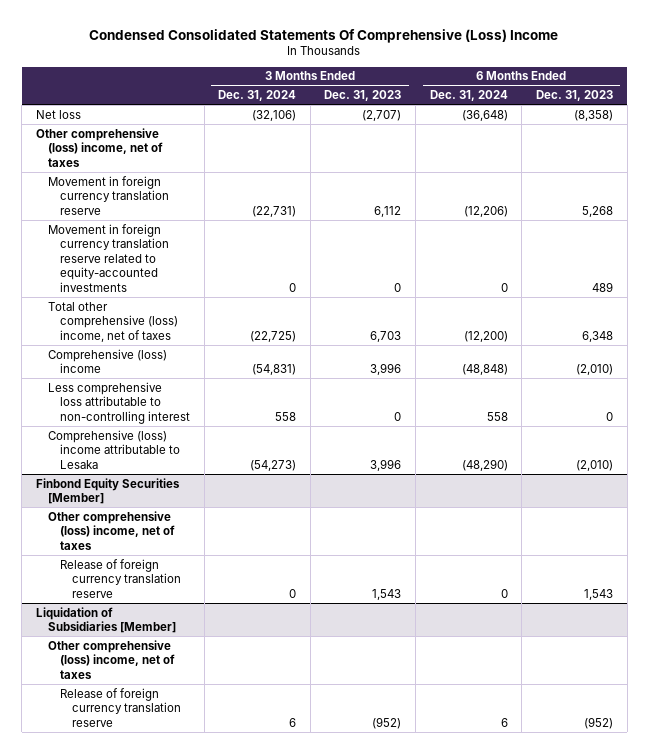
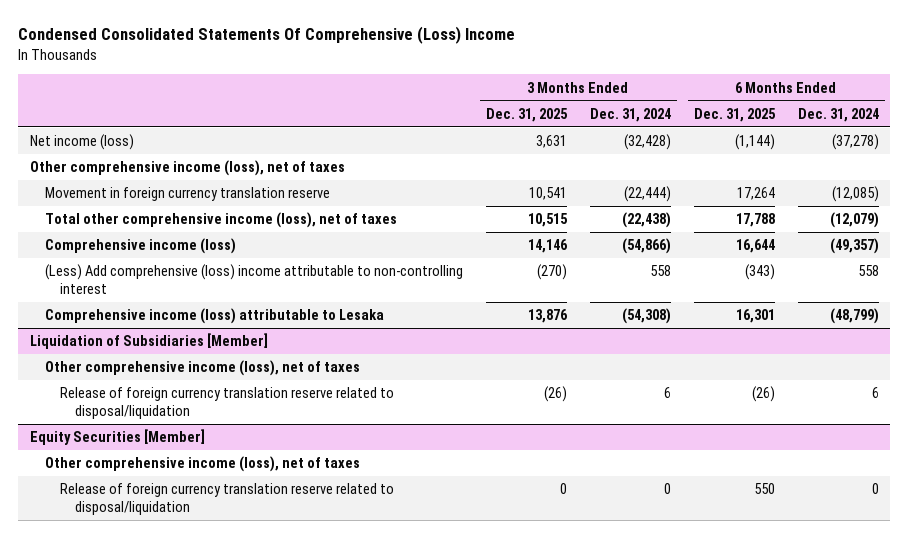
[324,90,402,102] Dec. 31, 2023 -> none
[536,90,614,102] Dec. 31, 2023 -> none
none -> [485,107,568,122] Dec. 31, 2025
none -> [693,107,776,122] Dec. 31, 2025
[47,223,169,292] Movement in foreign currency translation reserve related to equity-accounted investments -> none
[35,477,180,505] Finbond Equity Securities [Member] -> none
[47,510,175,550] Other comprehensive (loss) income, net of taxes -> none
[59,558,181,598] Release of foreign currency translation reserve -> none
[35,109,81,119] Net loss -> [29,134,134,151] Net income (loss)
[252,109,297,121] (32,106) -> [623,134,671,151] (32,428)
[461,109,508,121] (36,648) -> [831,134,879,151] (37,278)
[35,127,163,167] Other comprehensive (loss) income, net of taxes -> [29,160,345,177] Other comprehensive income (loss), net of taxes
[252,205,297,217] (22,731) -> [623,186,671,203] (22,444)
[463,205,508,217] (12,206) -> [831,186,879,203] (12,085)
[47,301,178,342] Total other comprehensive (loss) income, net of taxes -> [44,212,397,229] Total other comprehensive income (loss), net of taxes
[250,330,297,342] (22,725) -> [621,212,671,229] (22,438)
[463,330,508,342] (12,200) -> [829,212,879,229] (12,079)
[47,348,167,374] Comprehensive (loss) income -> [44,238,236,255] Comprehensive income (loss)
[252,364,297,376] (54,831) -> [621,238,671,255] (54,866)
[461,364,508,376] (48,848) -> [829,238,879,255] (49,357)
[47,381,190,424] Less comprehensive loss attributable to non-controlling interest -> [44,264,463,295] (Less) Add comprehensive (loss) income attributable to non-controlling interest
[47,429,180,469] Comprehensive (loss) income attributable to Lesaka -> [44,308,384,325] Comprehensive income (loss) attributable to Lesaka
[250,459,297,471] (54,273) -> [621,308,671,325] (54,308)
[461,458,508,471] (48,290) -> [829,308,879,325] (48,799)
[47,639,175,679] Other comprehensive (loss) income, net of taxes -> [44,360,360,377] Other comprehensive income (loss), net of taxes
[59,687,181,727] Release of foreign currency translation reserve -> [59,387,394,420] Release of foreign currency translation reserve related to disposal/liquidation
none -> [29,429,205,446] Equity Securities [Member]
none -> [44,456,360,473] Other comprehensive income (loss), net of taxes
none -> [59,483,394,516] Release of foreign currency translation reserve related to disposal/liquidation

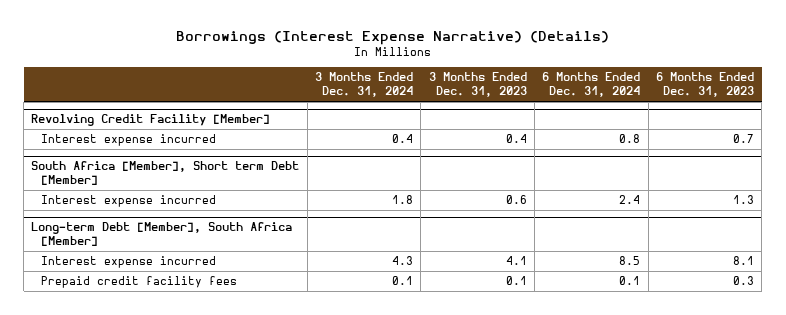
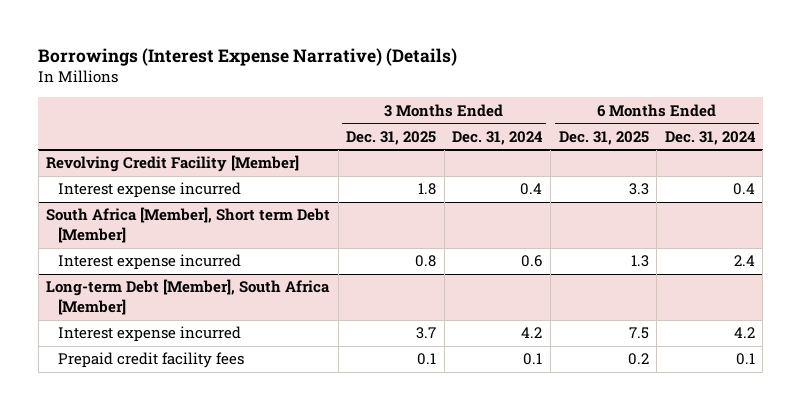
[428,72,527,98] 3 Months Ended Dec. 31, 2023 -> none
[656,72,755,98] 6 Months Ended Dec. 31, 2023 -> none
none -> [346,130,437,145] Dec. 31, 2025
none -> [558,130,649,145] Dec. 31, 2025
[619,134,641,144] 0.8 -> [732,183,755,196] 0.4
[392,195,414,205] 1.8 -> [521,255,543,268] 0.6
[392,256,414,266] 4.3 -> [521,327,543,339] 4.2
[619,256,641,266] 8.5 -> [733,327,755,339] 4.2

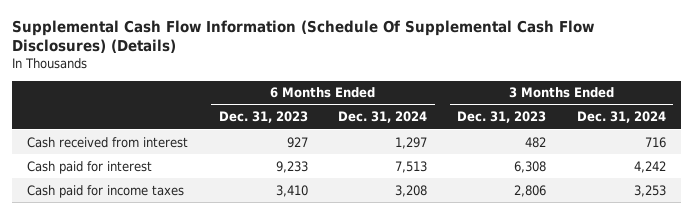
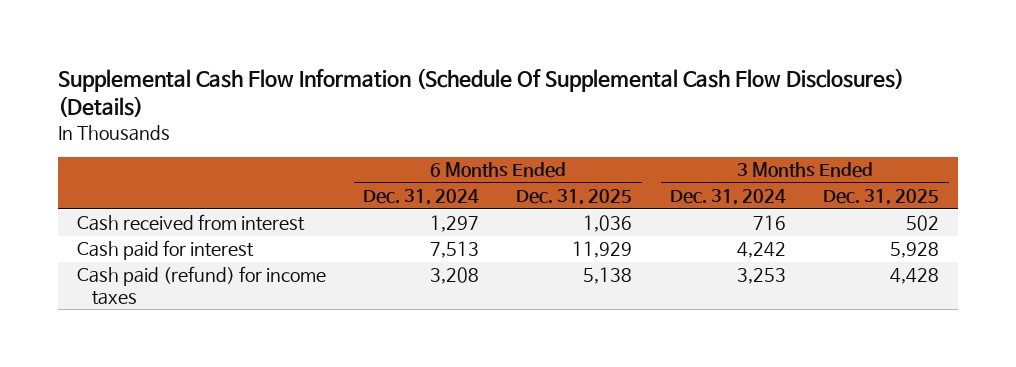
[218,111,308,124] Dec. 31, 2023 -> none
[457,111,547,124] Dec. 31, 2023 -> none
none -> [516,189,633,206] Dec. 31, 2025
none -> [823,189,940,206] Dec. 31, 2025
[27,184,185,198] Cash paid for income taxes -> [76,266,326,305] Cash paid (refund) for income taxes

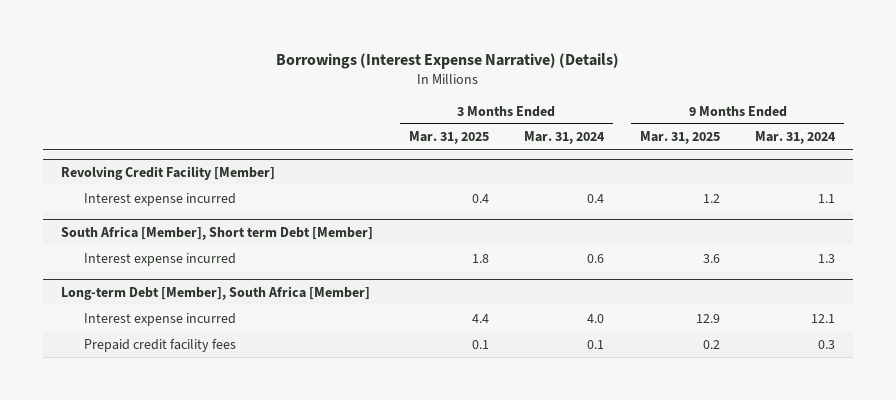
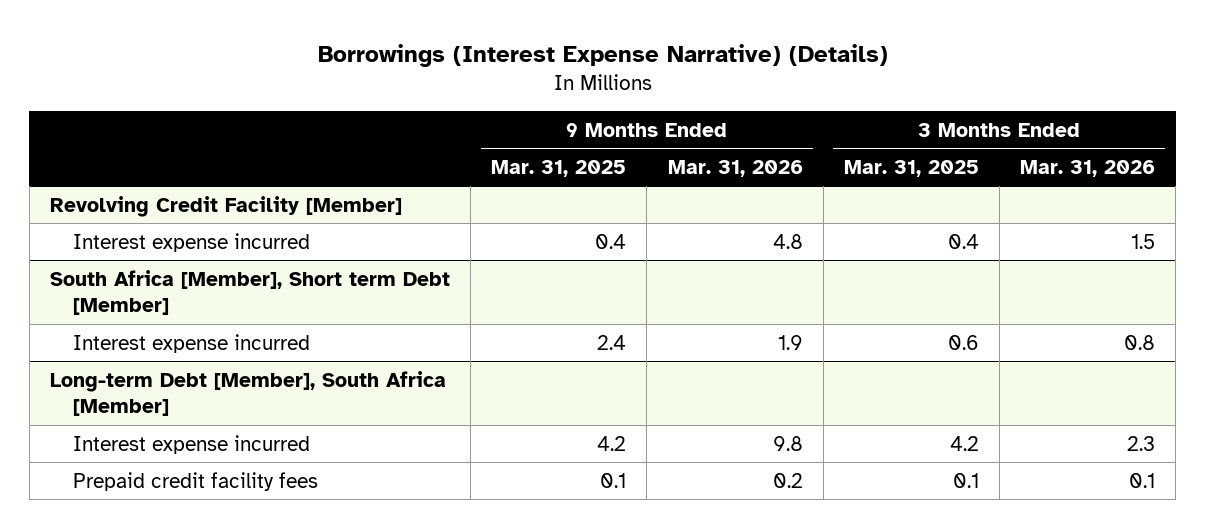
[524,131,606,145] Mar. 31, 2024 -> none
[755,131,837,145] Mar. 31, 2024 -> none
none -> [667,159,803,177] Mar. 31, 2026
none -> [1020,159,1156,177] Mar. 31, 2026
[702,193,720,203] 1.2 -> [595,233,627,249] 0.4
[471,253,489,263] 1.8 -> [947,334,979,350] 0.6
[702,253,720,263] 3.6 -> [597,334,627,350] 2.4
[471,313,489,323] 4.4 -> [949,435,979,451] 4.2
[695,313,720,323] 12.9 -> [597,435,627,451] 4.2
[702,339,720,349] 0.2 -> [600,472,627,488] 0.1

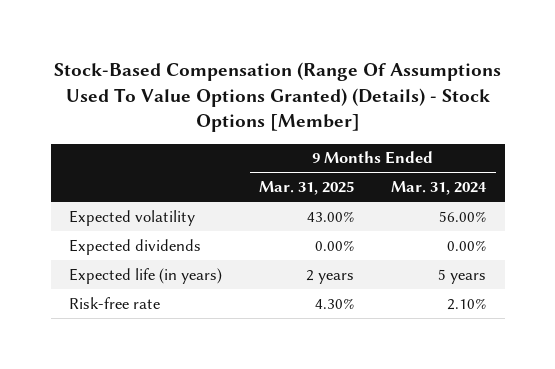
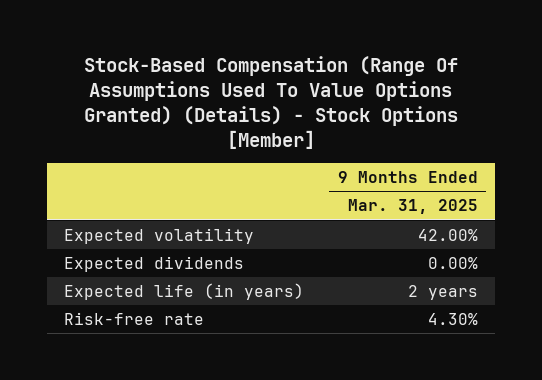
[391,181,488,196] Mar. 31, 2024 -> none
[307,210,355,222] 43.00% -> [417,228,478,241] 42.00%

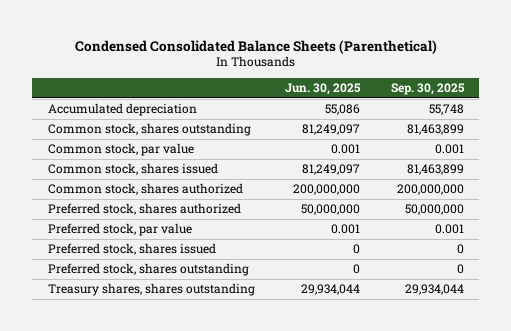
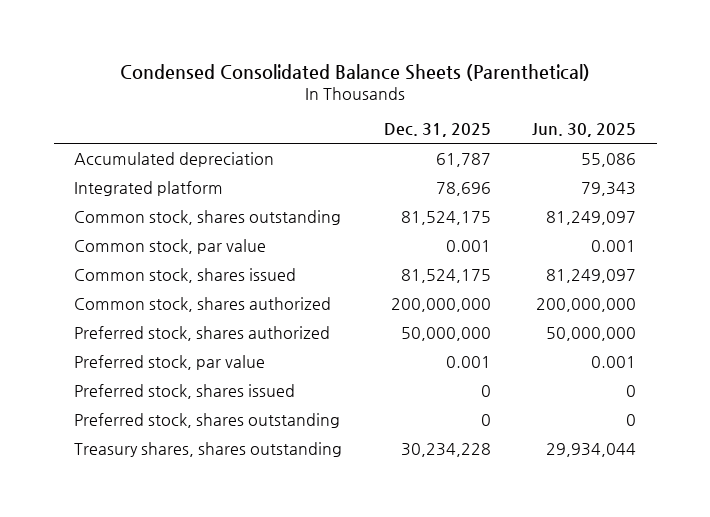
[390,83,465,96] Sep. 30, 2025 -> none
none -> [383,123,491,138] Dec. 31, 2025
none -> [74,180,224,196] Integrated platform

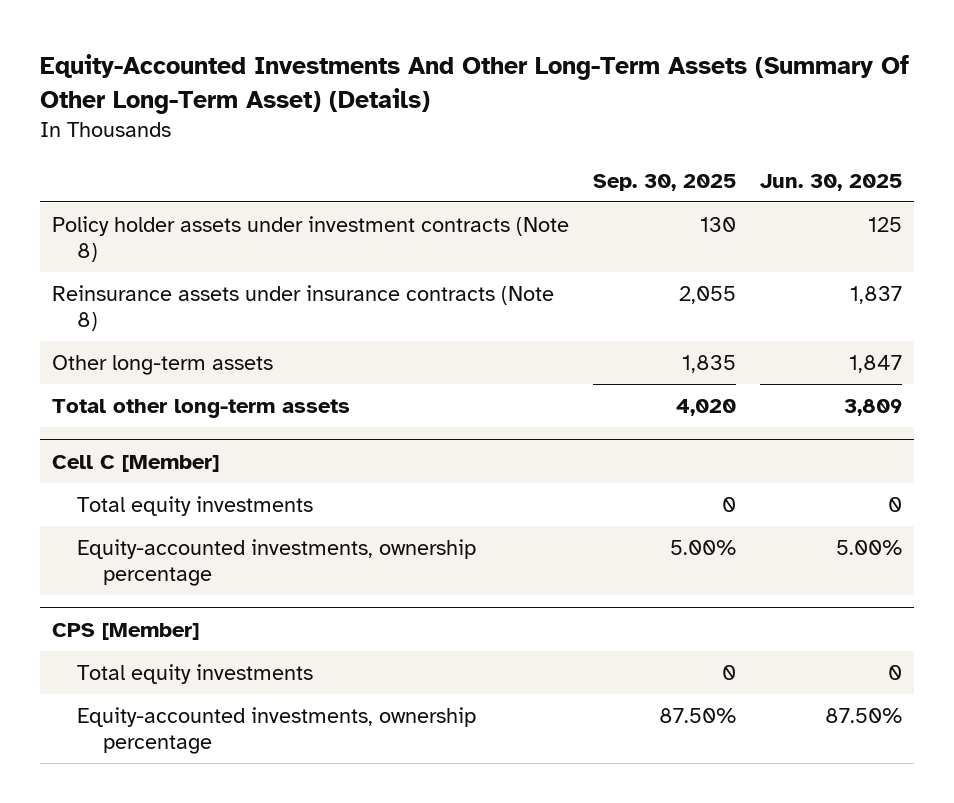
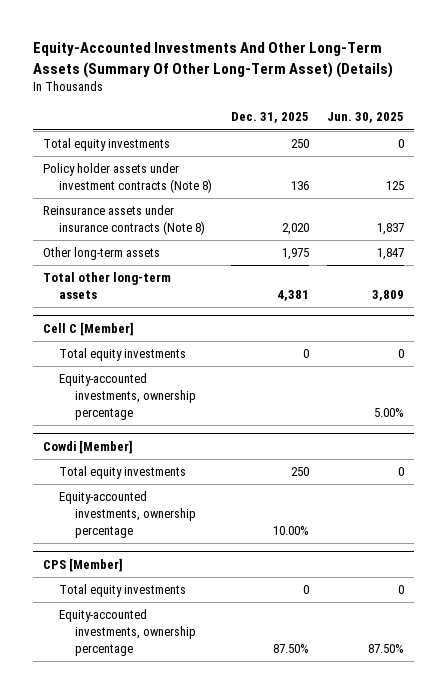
[593,173,737,191] Sep. 30, 2025 -> none
none -> [230,112,309,124] Dec. 31, 2025
none -> [42,138,170,152] Total equity investments
none -> [42,439,133,454] Cowdi [Member]
none -> [58,466,186,480] Total equity investments
none -> [58,491,196,538] Equity-accounted investments, ownership percentage

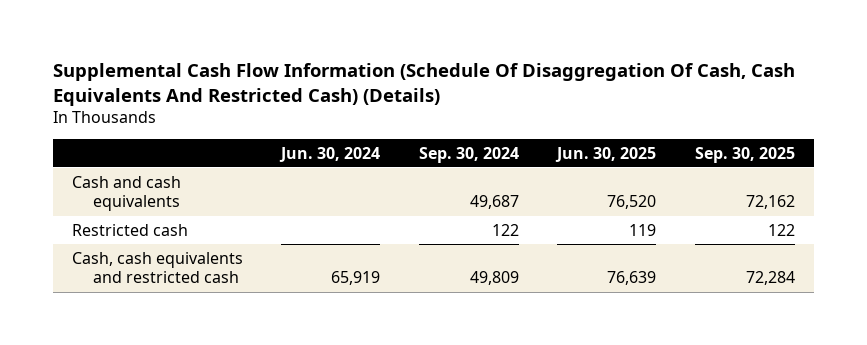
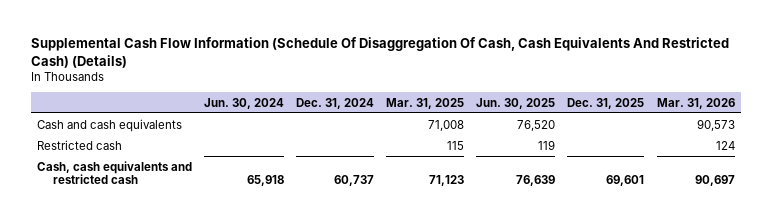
[418,146,519,163] Sep. 30, 2024 -> none
[695,146,796,163] Sep. 30, 2025 -> none
none -> [296,97,375,109] Dec. 31, 2024
none -> [386,97,465,109] Mar. 31, 2025
none -> [567,97,645,109] Dec. 31, 2025
none -> [656,97,735,109] Mar. 31, 2026
[331,271,381,286] 65,919 -> [246,174,284,186] 65,918

